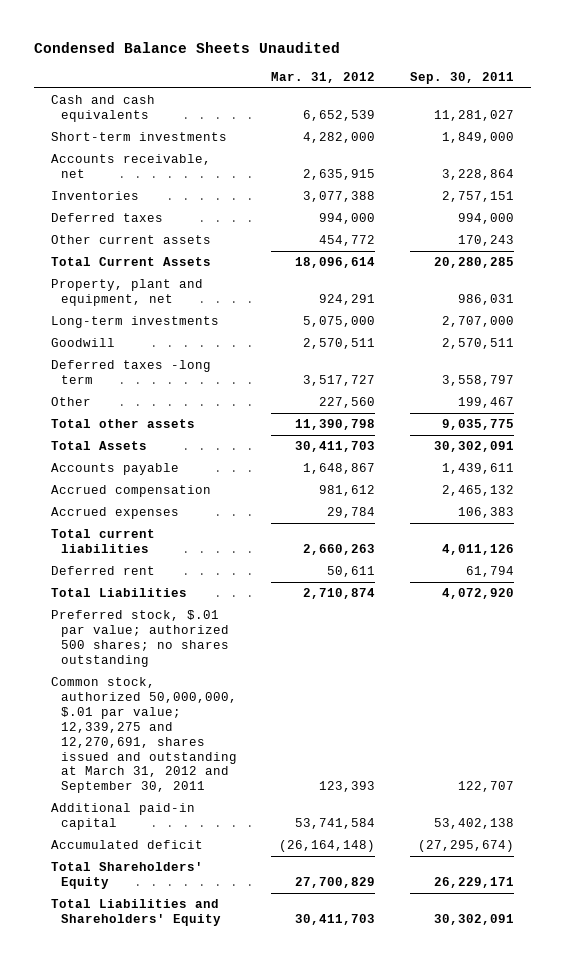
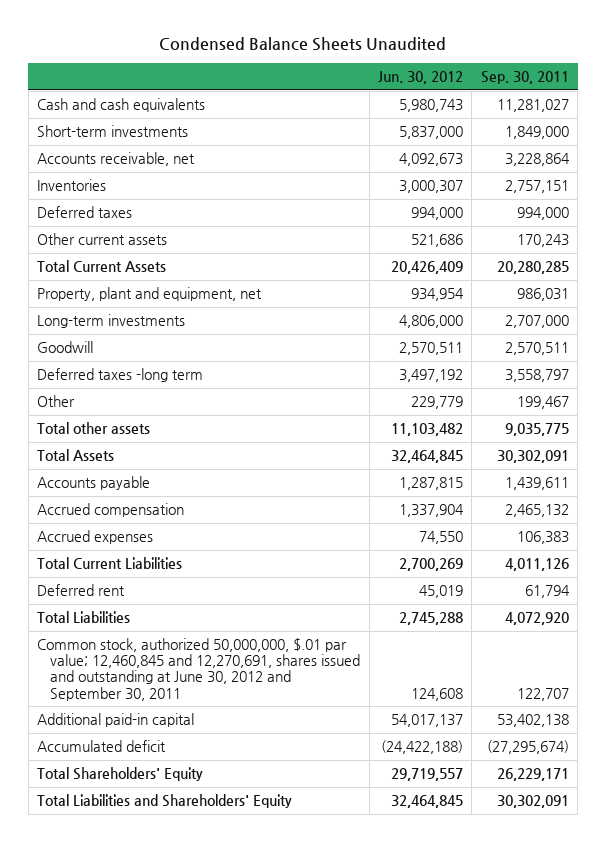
[271,71,376,83] Mar. 31, 2012 -> none
none -> [377,70,463,84] Jun. 30, 2012
[50,529,155,554] Total current liabilities -> [37,557,183,570] Total Current Liabilities
[50,610,229,667] Preferred stock, $.01 par value; authorized 500 shares; no shares outstanding -> none
[50,677,237,794] Common stock, authorized 50,000,000, $.01 par value; 12,339,275 and 12,270,691, shares issued and outstanding at March 31, 2012 and September 30, 2011 -> [37,638,361,701] Common stock, authorized 50,000,000, $.01 par value; 12,460,845 and 12,270,691, shares issued and outstanding at June 30, 2012 and September 30, 2011

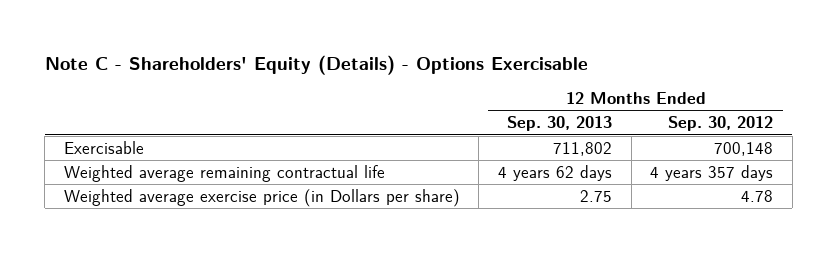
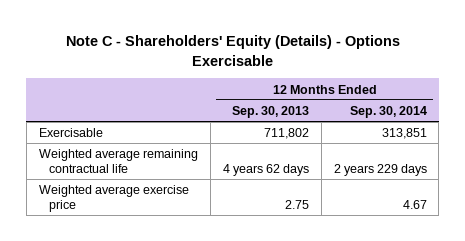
[668,116,774,132] Sep. 30, 2012 -> none
none -> [349,105,427,118] Sep. 30, 2014
[63,188,460,207] Weighted average exercise price (in Dollars per share) -> [38,185,189,212] Weighted average exercise price

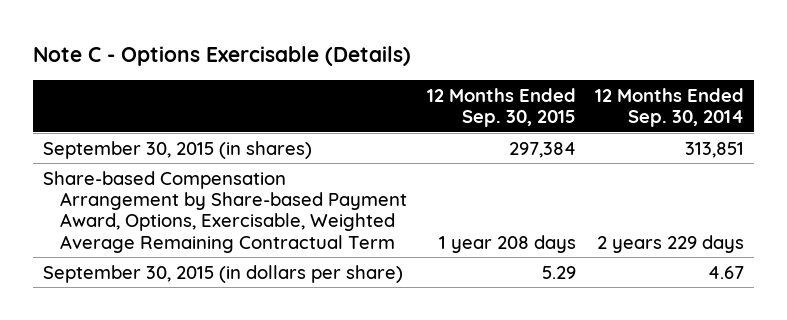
[65,35,400,66] Note C - Shareholders' Equity (Details) - Options Exercisable -> [33,45,412,66] Note C - Options Exercisable (Details)
[231,105,309,118] Sep. 30, 2013 -> none
none -> [426,87,576,128] 12 Months Ended Sep. 30, 2015
[38,128,103,138] Exercisable -> [43,140,313,159] September 30, 2015 (in shares)
[38,149,198,173] Weighted average remaining contractual life -> [43,170,408,253] Share-based Compensation Arrangement by Share-based Payment Award, Options, Exercisable, Weighted Average Remaining Contractual Term
[38,185,189,212] Weighted average exercise price -> [43,264,404,283] September 30, 2015 (in dollars per share)

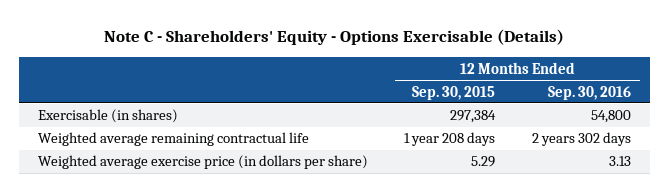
[33,45,412,66] Note C - Options Exercisable (Details) -> [104,29,565,46] Note C - Shareholders' Equity - Options Exercisable (Details)
[595,87,745,128] 12 Months Ended Sep. 30, 2014 -> none
none -> [548,85,632,100] Sep. 30, 2016
[43,140,313,159] September 30, 2015 (in shares) -> [37,109,178,124] Exercisable (in shares)
[43,170,408,253] Share-based Compensation Arrangement by Share-based Payment Award, Options, Exercisable, Weighted Average Remaining Contractual Term -> [37,132,309,147] Weighted average remaining contractual life
[43,264,404,283] September 30, 2015 (in dollars per share) -> [37,155,368,170] Weighted average exercise price (in dollars per share)

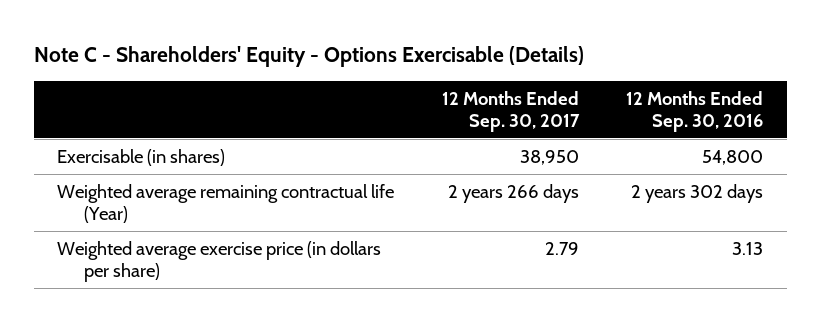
[412,85,496,100] Sep. 30, 2015 -> none
none -> [441,91,580,132] 12 Months Ended Sep. 30, 2017
[37,132,309,147] Weighted average remaining contractual life -> [57,184,395,223] Weighted average remaining contractual life (Year)

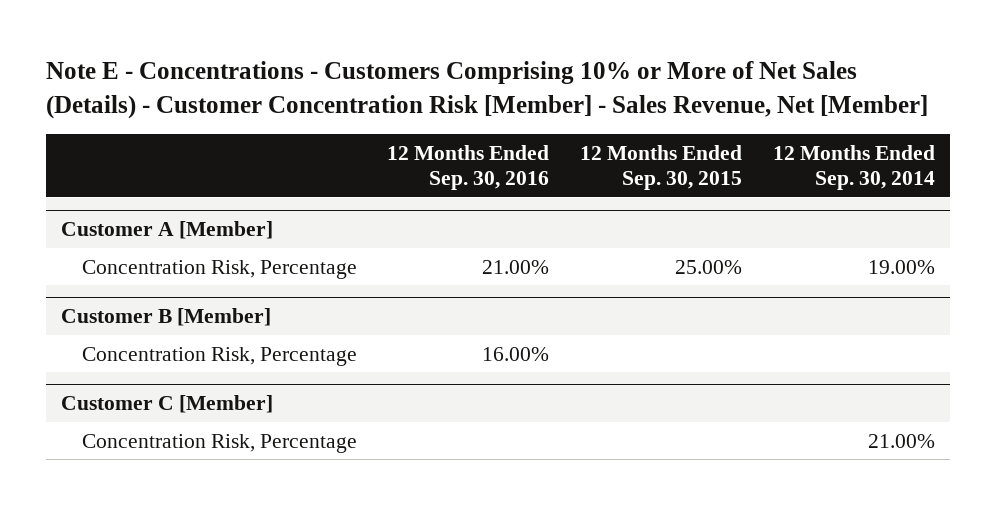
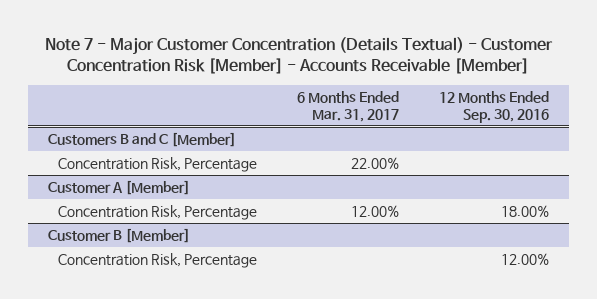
[45,61,928,119] Note E - Concentrations - Customers Comprising 10% or More of Net Sales (Details) - Customer Concentration Risk [Member] - Sales Revenue, Net [Member] -> [45,36,554,74] Note 7 - Major Customer Concentration (Details Textual) - Customer Concentration Risk [Member] - Accounts Receivable [Member]
[579,145,742,191] 12 Months Ended Sep. 30, 2015 -> none
[772,145,935,191] 12 Months Ended Sep. 30, 2014 -> none
none -> [297,90,400,123] 6 Months Ended Mar. 31, 2017
none -> [47,131,236,147] Customers B and C [Member]
none -> [58,156,258,172] Concentration Risk, Percentage
[482,259,550,274] 21.00% -> [500,204,549,217] 18.00%
[60,395,273,414] Customer C [Member] -> none
[81,433,357,453] Concentration Risk, Percentage -> none
[482,346,550,361] 16.00% -> [500,252,549,265] 12.00%

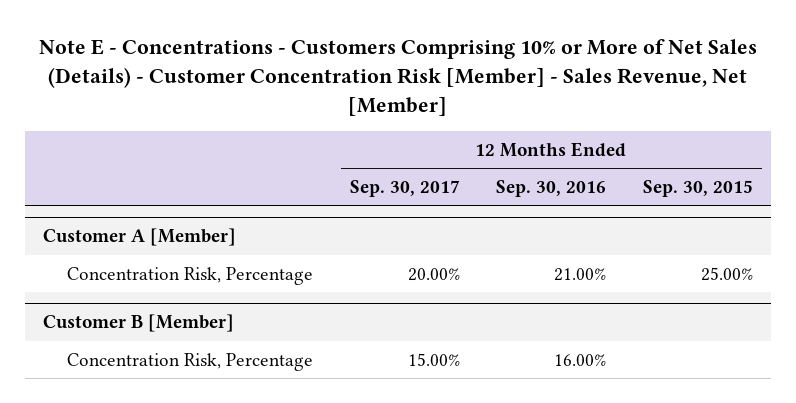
[45,36,554,74] Note 7 - Major Customer Concentration (Details Textual) - Customer Concentration Risk [Member] - Accounts Receivable [Member] -> [39,39,758,117] Note E - Concentrations - Customers Comprising 10% or More of Net Sales (Details) - Customer Concentration Risk [Member] - Sales Revenue, Net [Member]
[297,90,400,123] 6 Months Ended Mar. 31, 2017 -> none
none -> [349,180,460,198] Sep. 30, 2017
none -> [642,180,753,198] Sep. 30, 2015
[47,131,236,147] Customers B and C [Member] -> none
[58,156,258,172] Concentration Risk, Percentage -> none
[500,204,549,217] 18.00% -> [554,267,607,281] 21.00%
[500,252,549,265] 12.00% -> [554,353,607,366] 16.00%

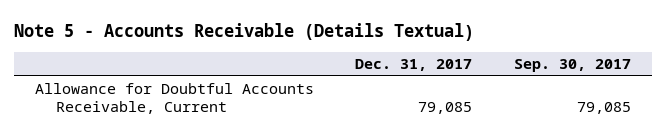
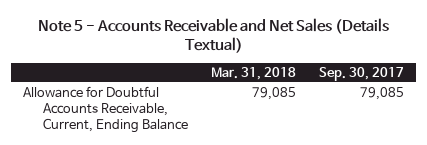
[14,23,475,42] Note 5 - Accounts Receivable (Details Textual) -> [37,17,389,54] Note 5 - Accounts Receivable and Net Sales (Details Textual)
[355,59,473,72] Dec. 31, 2017 -> none
none -> [210,66,296,80] Mar. 31, 2018
[34,83,314,114] Allowance for Doubtful Accounts Receivable, Current -> [22,86,188,133] Allowance for Doubtful Accounts Receivable, Current, Ending Balance

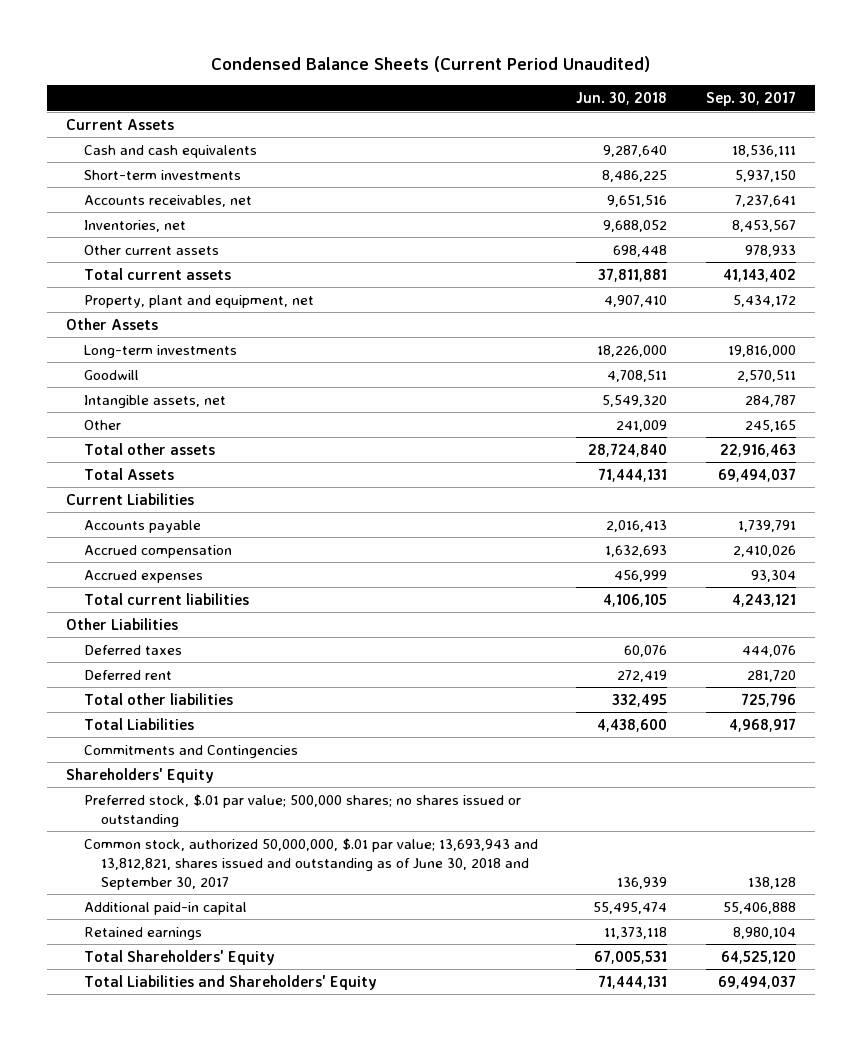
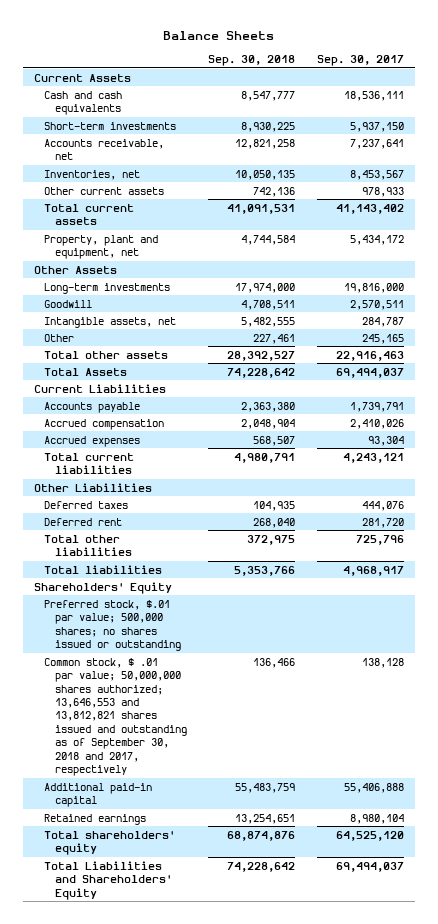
[210,55,650,72] Condensed Balance Sheets (Current Period Unaudited) -> [162,30,274,40] Balance Sheets
[576,91,668,105] Jun. 30, 2018 -> none
none -> [208,55,296,67] Sep. 30, 2018
[83,194,252,207] Accounts receivables, net -> [44,138,165,161] Accounts receivable, net
[83,744,298,758] Commitments and Contingencies -> none
[83,717,194,730] Total Liabilities -> [44,564,163,574] Total liabilities
[83,837,538,890] Common stock, authorized 50,000,000, $.01 par value; 13,693,943 and 13,812,821, shares issued and outstanding as of June 30, 2018 and September 30, 2017 -> [44,657,187,777] Common stock, $ .01 par value; 50,000,000 shares authorized; 13,646,553 and 13,812,821 shares issued and outstanding as of September 30, 2018 and 2017, respectively
[83,949,275,965] Total Shareholders' Equity -> [44,829,176,856] Total shareholders' equity

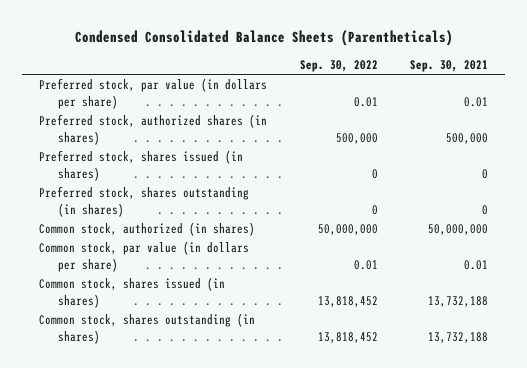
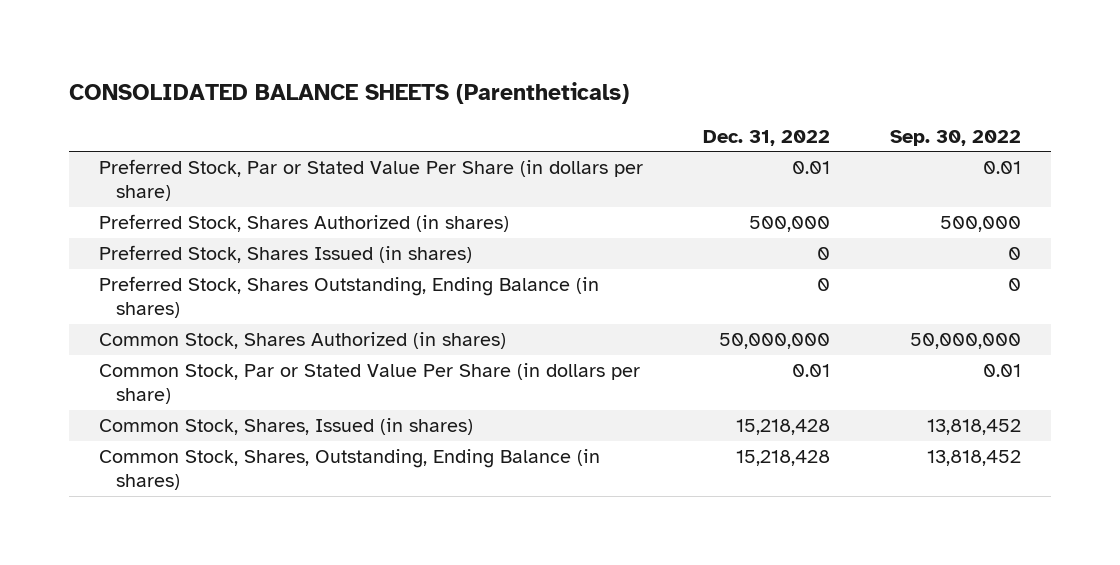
[74,30,453,47] Condensed Consolidated Balance Sheets (Parentheticals) -> [68,82,629,105] CONSOLIDATED BALANCE SHEETS (Parentheticals)
[410,60,489,73] Sep. 30, 2021 -> none
none -> [702,129,830,146] Dec. 31, 2022
[38,78,267,109] Preferred stock, par value (in dollars per share) -> [98,159,643,202] Preferred Stock, Par or Stated Value Per Share (in dollars per share)
[38,114,267,145] Preferred stock, authorized shares (in shares) -> [98,214,509,233] Preferred Stock, Shares Authorized (in shares)
[38,150,243,181] Preferred stock, shares issued (in shares) -> [98,245,472,264] Preferred Stock, Shares Issued (in shares)
[38,186,249,217] Preferred stock, shares outstanding (in shares) -> [98,276,599,319] Preferred Stock, Shares Outstanding, Ending Balance (in shares)
[38,222,255,237] Common stock, authorized (in shares) -> [98,332,506,350] Common Stock, Shares Authorized (in shares)
[38,241,249,272] Common stock, par value (in dollars per share) -> [98,363,640,405] Common Stock, Par or Stated Value Per Share (in dollars per share)
[38,277,225,308] Common stock, shares issued (in shares) -> [98,418,473,436] Common Stock, Shares, Issued (in shares)
[38,313,255,344] Common stock, shares outstanding (in shares) -> [98,449,600,491] Common Stock, Shares, Outstanding, Ending Balance (in shares)

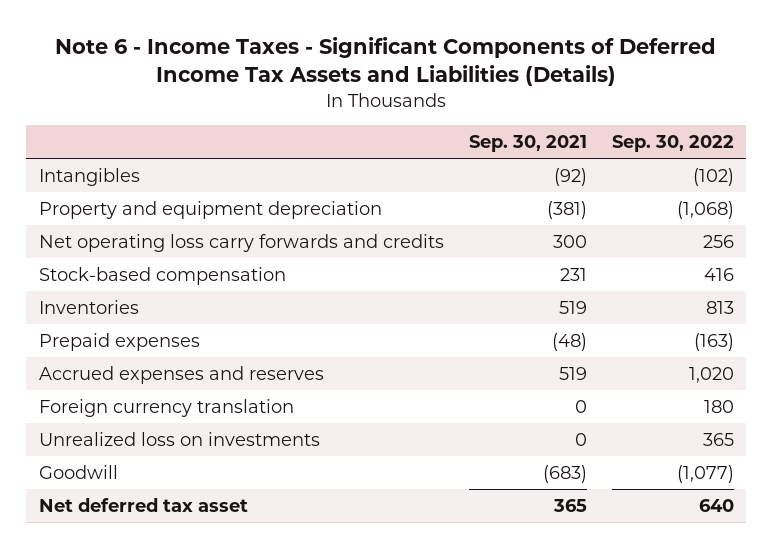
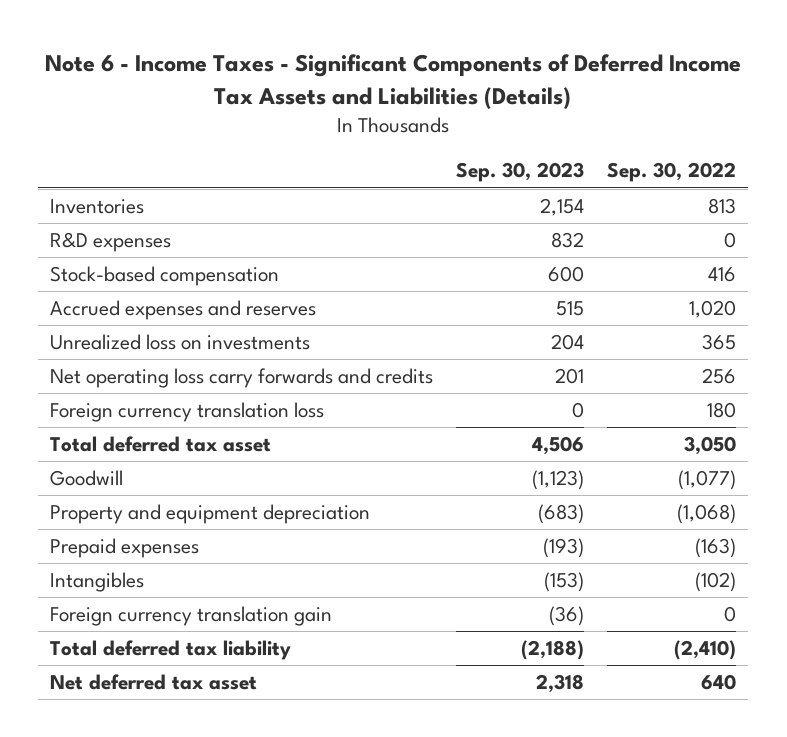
[468,135,587,153] Sep. 30, 2021 -> none
none -> [456,162,585,183] Sep. 30, 2023
none -> [50,232,172,253] R&D expenses
[38,267,286,286] Stock-based compensation -> [50,266,280,287] Stock-based compensation
[38,399,294,418] Foreign currency translation -> none
[38,234,444,253] Net operating loss carry forwards and credits -> [50,368,434,389] Net operating loss carry forwards and credits
none -> [50,402,325,423] Foreign currency translation loss
none -> [50,436,272,453] Total deferred tax asset
[38,201,382,220] Property and equipment depreciation -> [50,504,371,525] Property and equipment depreciation
[38,333,200,352] Prepaid expenses -> [50,538,200,559] Prepaid expenses
[38,168,140,187] Intangibles -> [50,572,145,593] Intangibles
none -> [50,606,333,627] Foreign currency translation gain
none -> [50,640,292,661] Total deferred tax liability

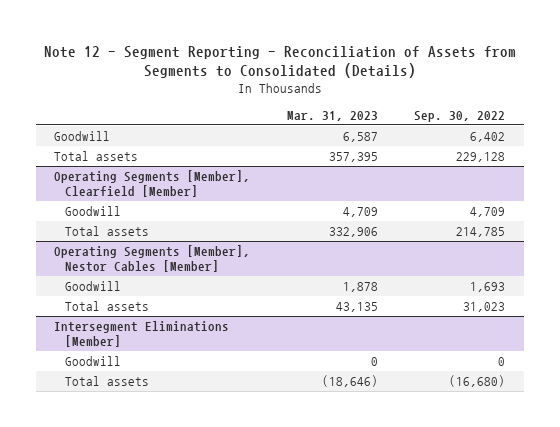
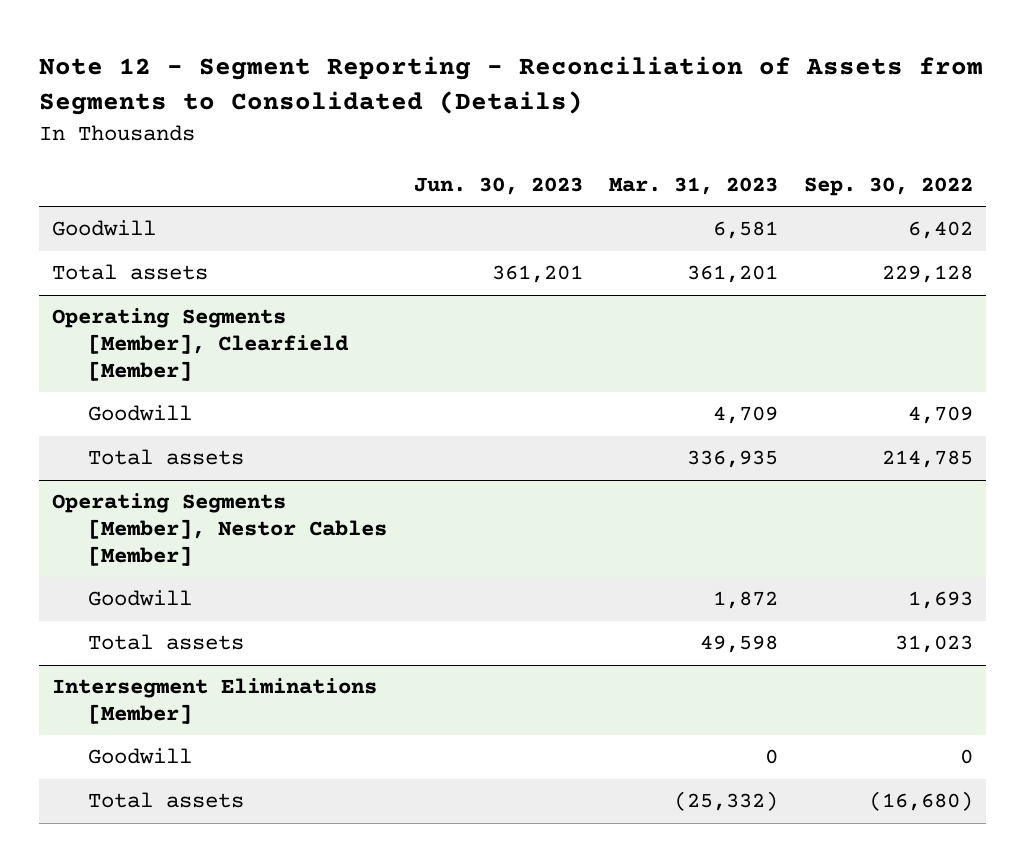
none -> [413,177,583,196] Jun. 30, 2023
[342,131,378,142] 6,587 -> [712,221,778,240] 6,581
[328,151,378,162] 357,395 -> [686,265,778,284] 361,201
[328,226,378,237] 332,906 -> [686,450,778,469] 336,935
[342,281,378,292] 1,878 -> [712,591,778,610] 1,872
[335,301,378,312] 43,135 -> [699,635,778,654] 49,598
[321,374,378,387] (18,646) -> [673,791,778,812] (25,332)

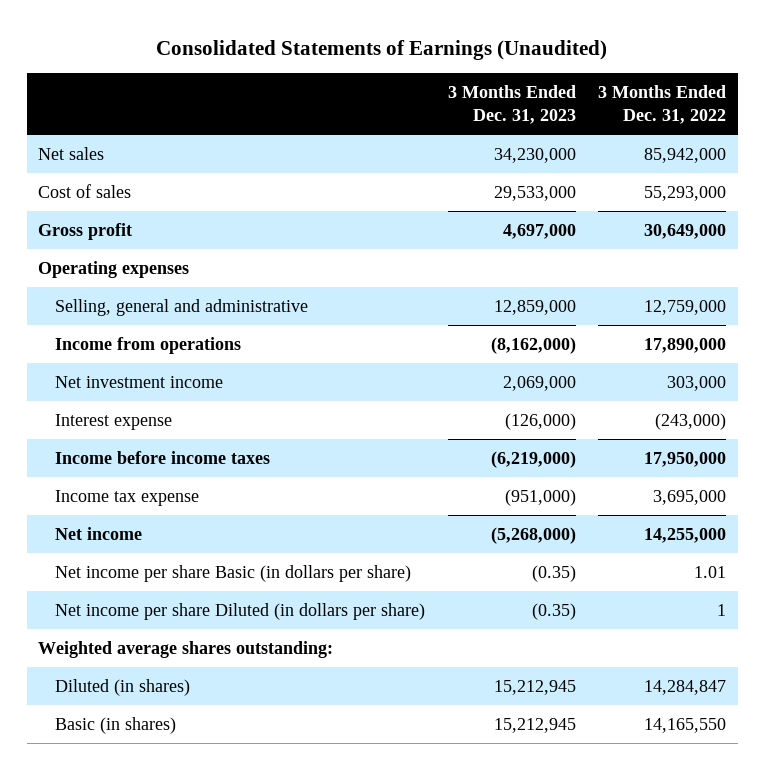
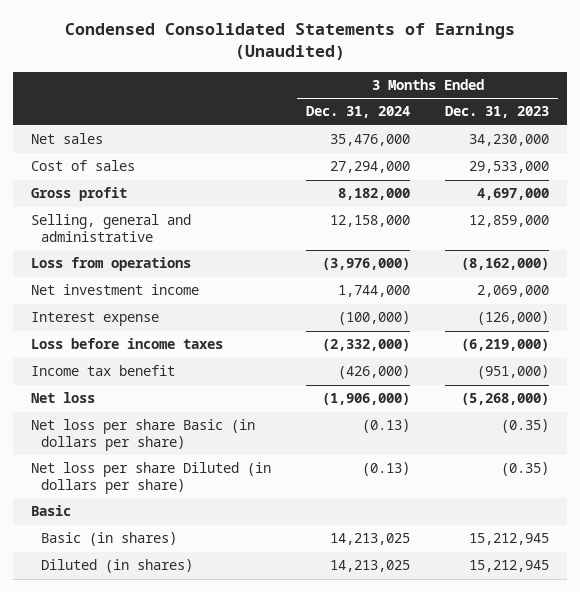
[156,40,608,61] Consolidated Statements of Earnings (Unaudited) -> [65,23,516,61] Condensed Consolidated Statements of Earnings (Unaudited)
[598,84,727,125] 3 Months Ended Dec. 31, 2022 -> none
none -> [306,106,411,119] Dec. 31, 2024
[38,260,190,278] Operating expenses -> none
[55,336,242,354] Income from operations -> [30,257,191,272] Loss from operations
[38,640,334,658] Weighted average shares outstanding: -> none
[55,450,271,464] Income before income taxes -> [30,338,223,350] Loss before income taxes
[55,489,200,506] Income tax expense -> [30,365,175,377] Income tax benefit
[55,526,143,540] Net income -> [30,392,95,404] Net loss
[55,564,412,582] Net income per share Basic (in dollars per share) -> [30,419,255,452] Net loss per share Basic (in dollars per share)
[55,602,426,620] Net income per share Diluted (in dollars per share) -> [30,462,271,495] Net loss per share Diluted (in dollars per share)
none -> [30,505,71,517] Basic
[55,678,191,696] Diluted (in shares) -> [41,559,194,574] Diluted (in shares)

